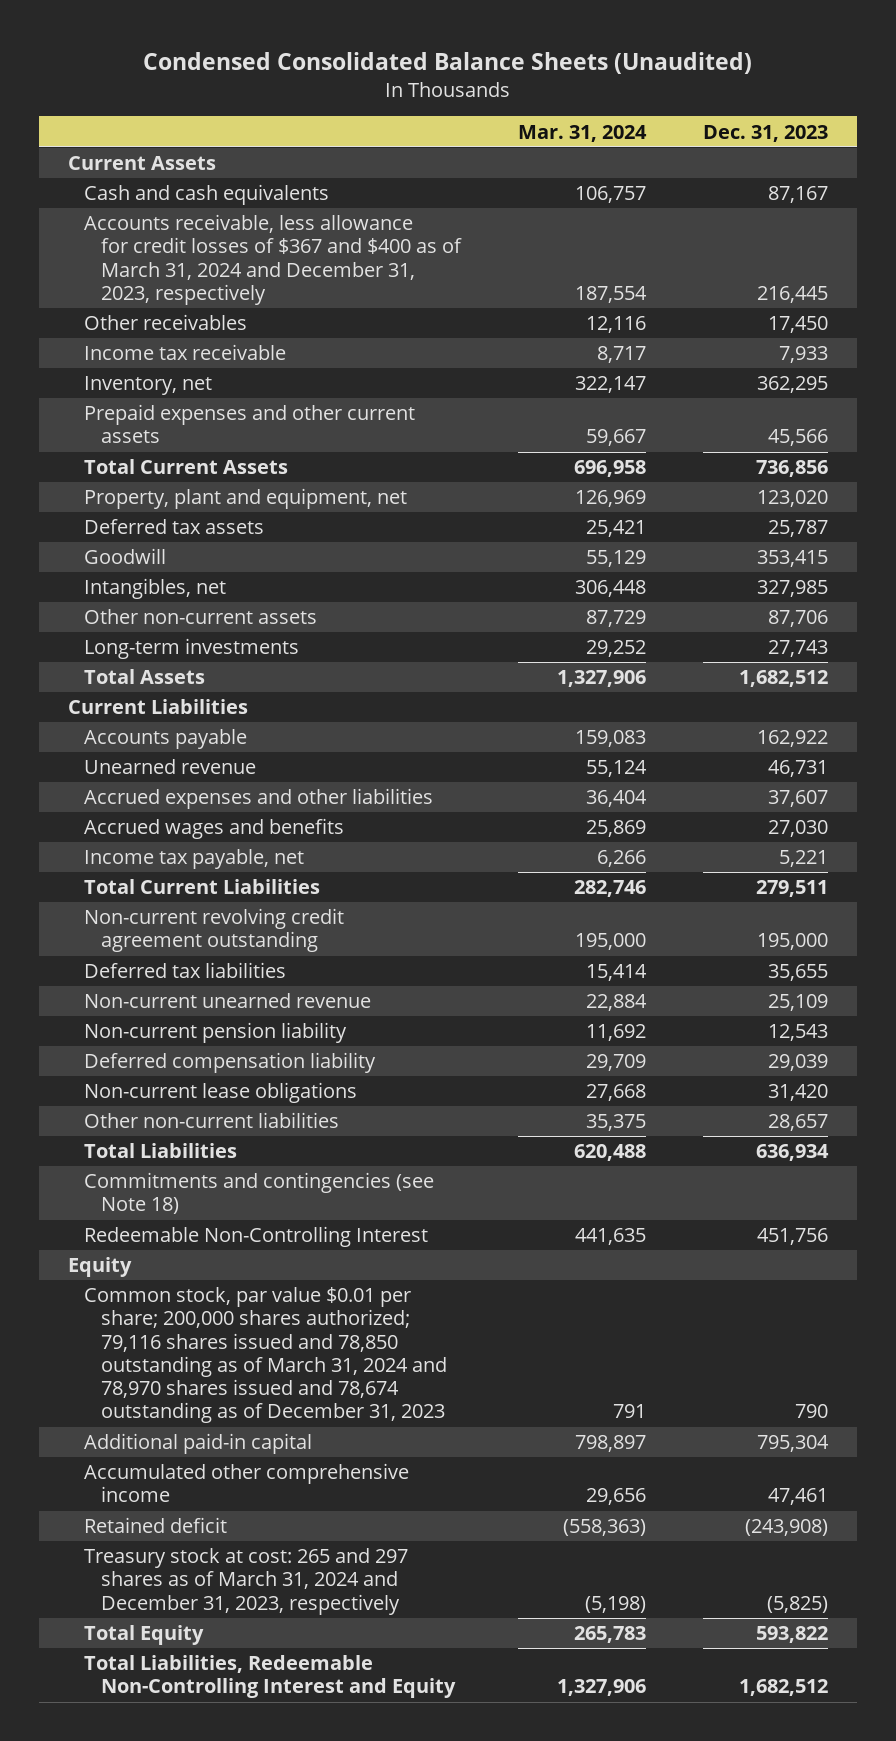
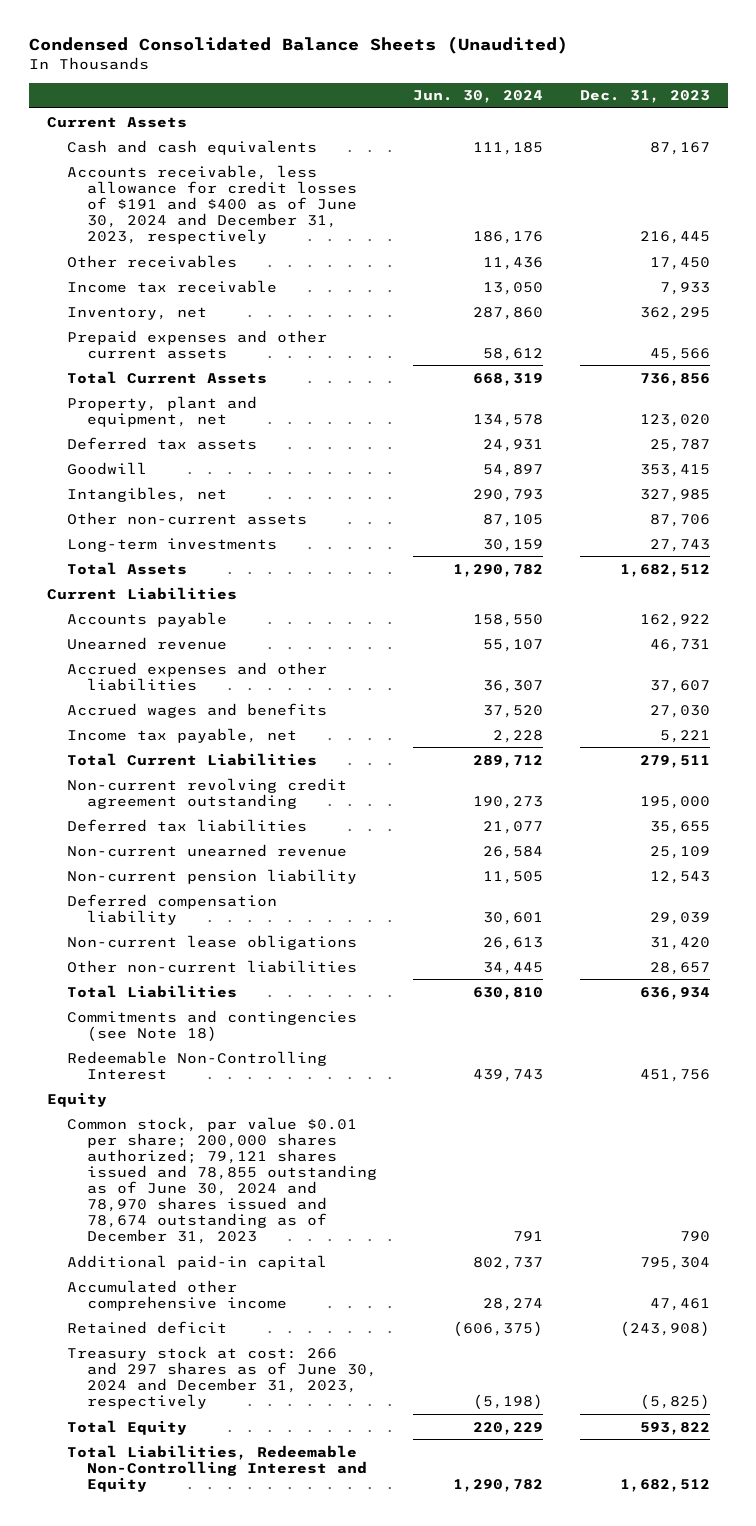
[517,124,647,142] Mar. 31, 2024 -> none
none -> [413,90,544,104] Jun. 30, 2024
[84,214,462,305] Accounts receivable, less allowance for credit losses of $367 and $400 as of March 31, 2024 and December 31, 2023, respectively -> [66,164,357,245] Accounts receivable, less allowance for credit losses of $191 and $400 as of June 30, 2024 and December 31, 2023, respectively
[84,1287,447,1424] Common stock, par value $0.01 per share; 200,000 shares authorized; 79,116 shares issued and 78,850 outstanding as of March 31, 2024 and 78,970 shares issued and 78,674 outstanding as of December 31, 2023 -> [66,1116,377,1245] Common stock, par value $0.01 per share; 200,000 shares authorized; 79,121 shares issued and 78,855 outstanding as of June 30, 2024 and 78,970 shares issued and 78,674 outstanding as of December 31, 2023
[84,1548,409,1615] Treasury stock at cost: 265 and 297 shares as of March 31, 2024 and December 31, 2023, respectively -> [66,1345,377,1409] Treasury stock at cost: 266 and 297 shares as of June 30, 2024 and December 31, 2023, respectively

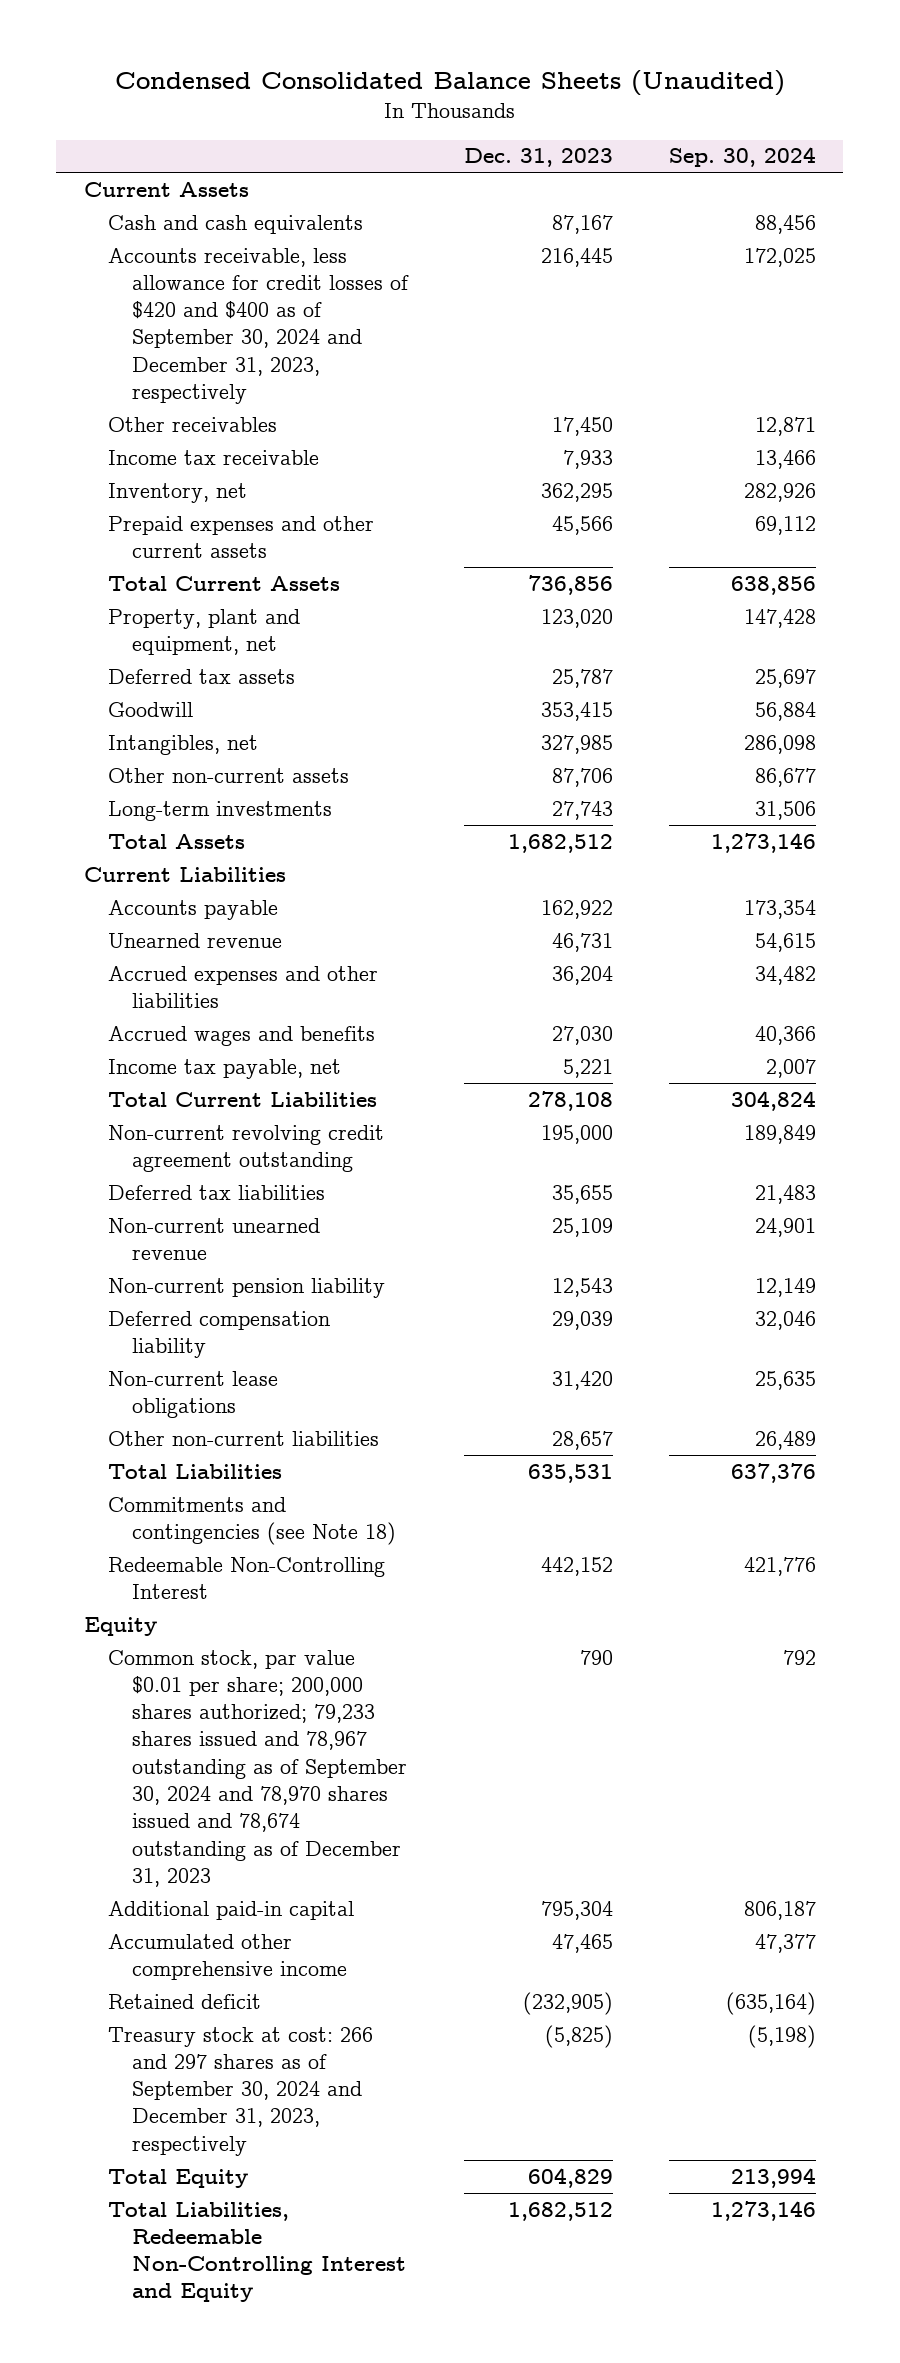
[413,90,544,104] Jun. 30, 2024 -> none
none -> [668,147,816,168] Sep. 30, 2024
[66,164,357,245] Accounts receivable, less allowance for credit losses of $191 and $400 as of June 30, 2024 and December 31, 2023, respectively -> [108,247,410,404] Accounts receivable, less allowance for credit losses of $420 and $400 as of September 30, 2024 and December 31, 2023, respectively
[649,679,710,693] 37,607 -> [551,965,613,985] 36,204
[639,754,710,768] 279,511 -> [527,1090,613,1111] 278,108
[639,986,710,1000] 636,934 -> [527,1463,613,1483] 635,531
[639,1068,710,1082] 451,756 -> [540,1556,613,1576] 442,152
[66,1116,377,1245] Common stock, par value $0.01 per share; 200,000 shares authorized; 79,121 shares issued and 78,855 outstanding as of June 30, 2024 and 78,970 shares issued and 78,674 outstanding as of December 31, 2023 -> [108,1649,408,1887] Common stock, par value $0.01 per share; 200,000 shares authorized; 79,233 shares issued and 78,967 outstanding as of September 30, 2024 and 78,970 shares issued and 78,674 outstanding as of December 31, 2023
[649,1297,710,1311] 47,461 -> [551,1933,613,1953] 47,465
[619,1320,710,1337] (243,908) -> [522,1991,613,2015] (232,905)
[66,1345,377,1409] Treasury stock at cost: 266 and 297 shares as of June 30, 2024 and December 31, 2023, respectively -> [108,2026,374,2156] Treasury stock at cost: 266 and 297 shares as of September 30, 2024 and December 31, 2023, respectively
[639,1421,710,1435] 593,822 -> [527,2167,613,2188] 604,829

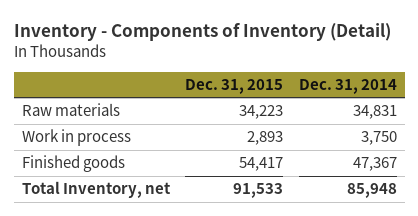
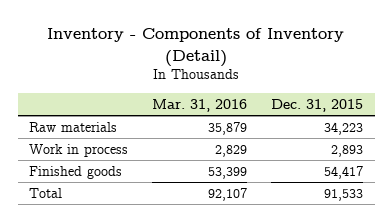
[298,79,397,95] Dec. 31, 2014 -> none
none -> [152,98,248,112] Mar. 31, 2016
[21,181,171,199] Total Inventory, net -> [29,187,63,198] Total

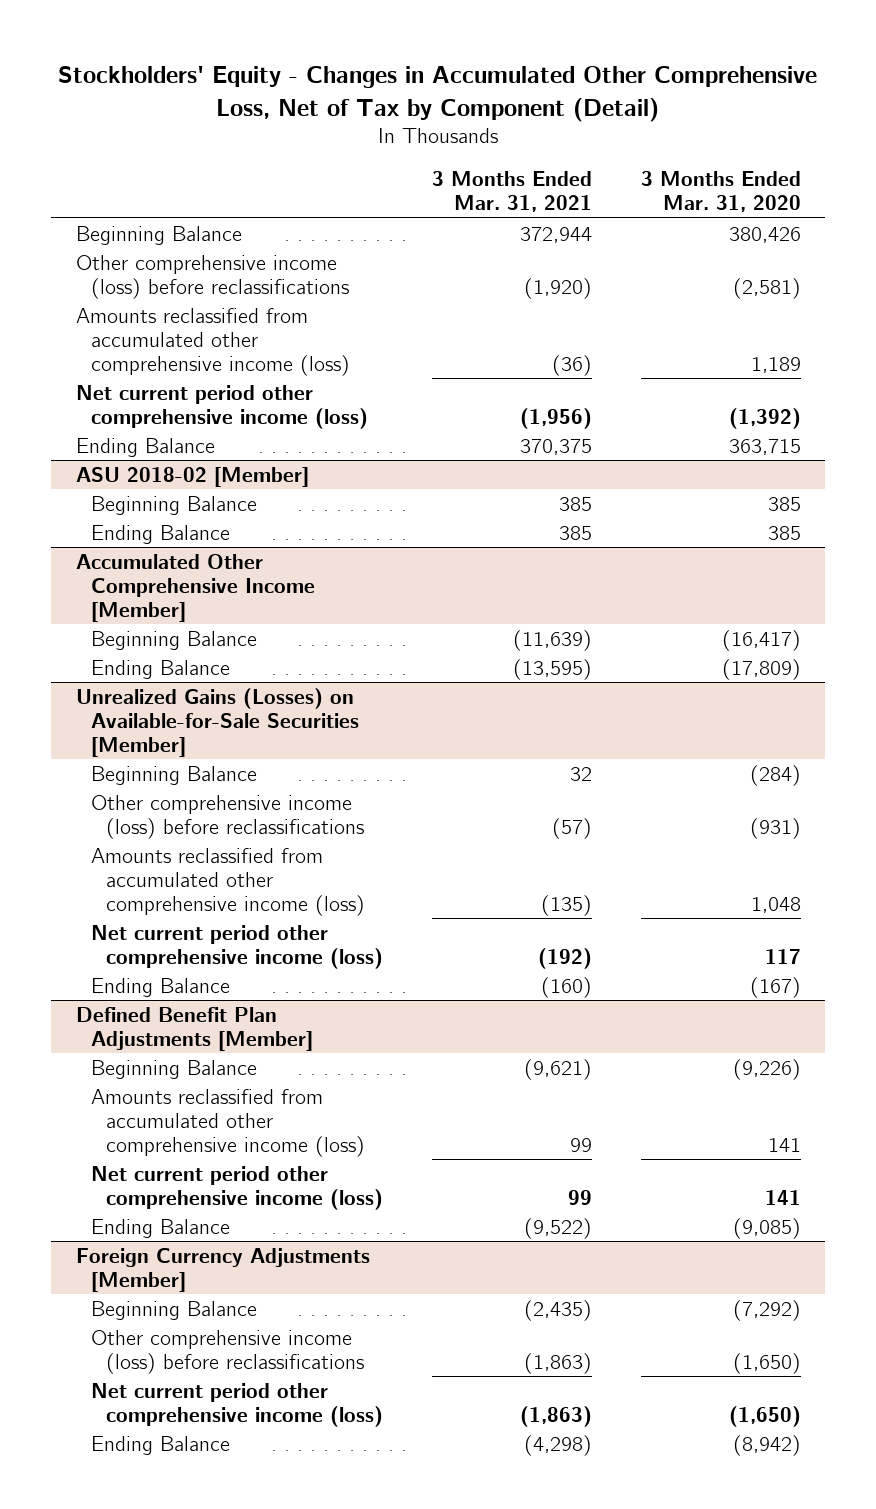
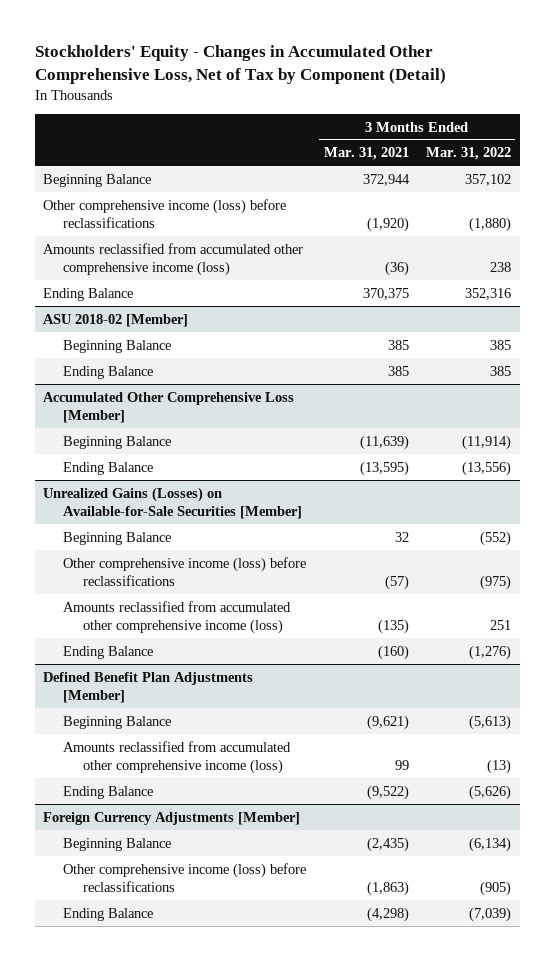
[640,171,801,213] 3 Months Ended Mar. 31, 2020 -> none
none -> [426,147,512,161] Mar. 31, 2022
[75,384,368,429] Net current period other comprehensive income (loss) -> none
[75,553,315,622] Accumulated Other Comprehensive Income [Member] -> [43,391,295,424] Accumulated Other Comprehensive Loss [Member]
[90,924,383,969] Net current period other comprehensive income (loss) -> none
[90,1165,383,1210] Net current period other comprehensive income (loss) -> none
[90,1382,383,1427] Net current period other comprehensive income (loss) -> none

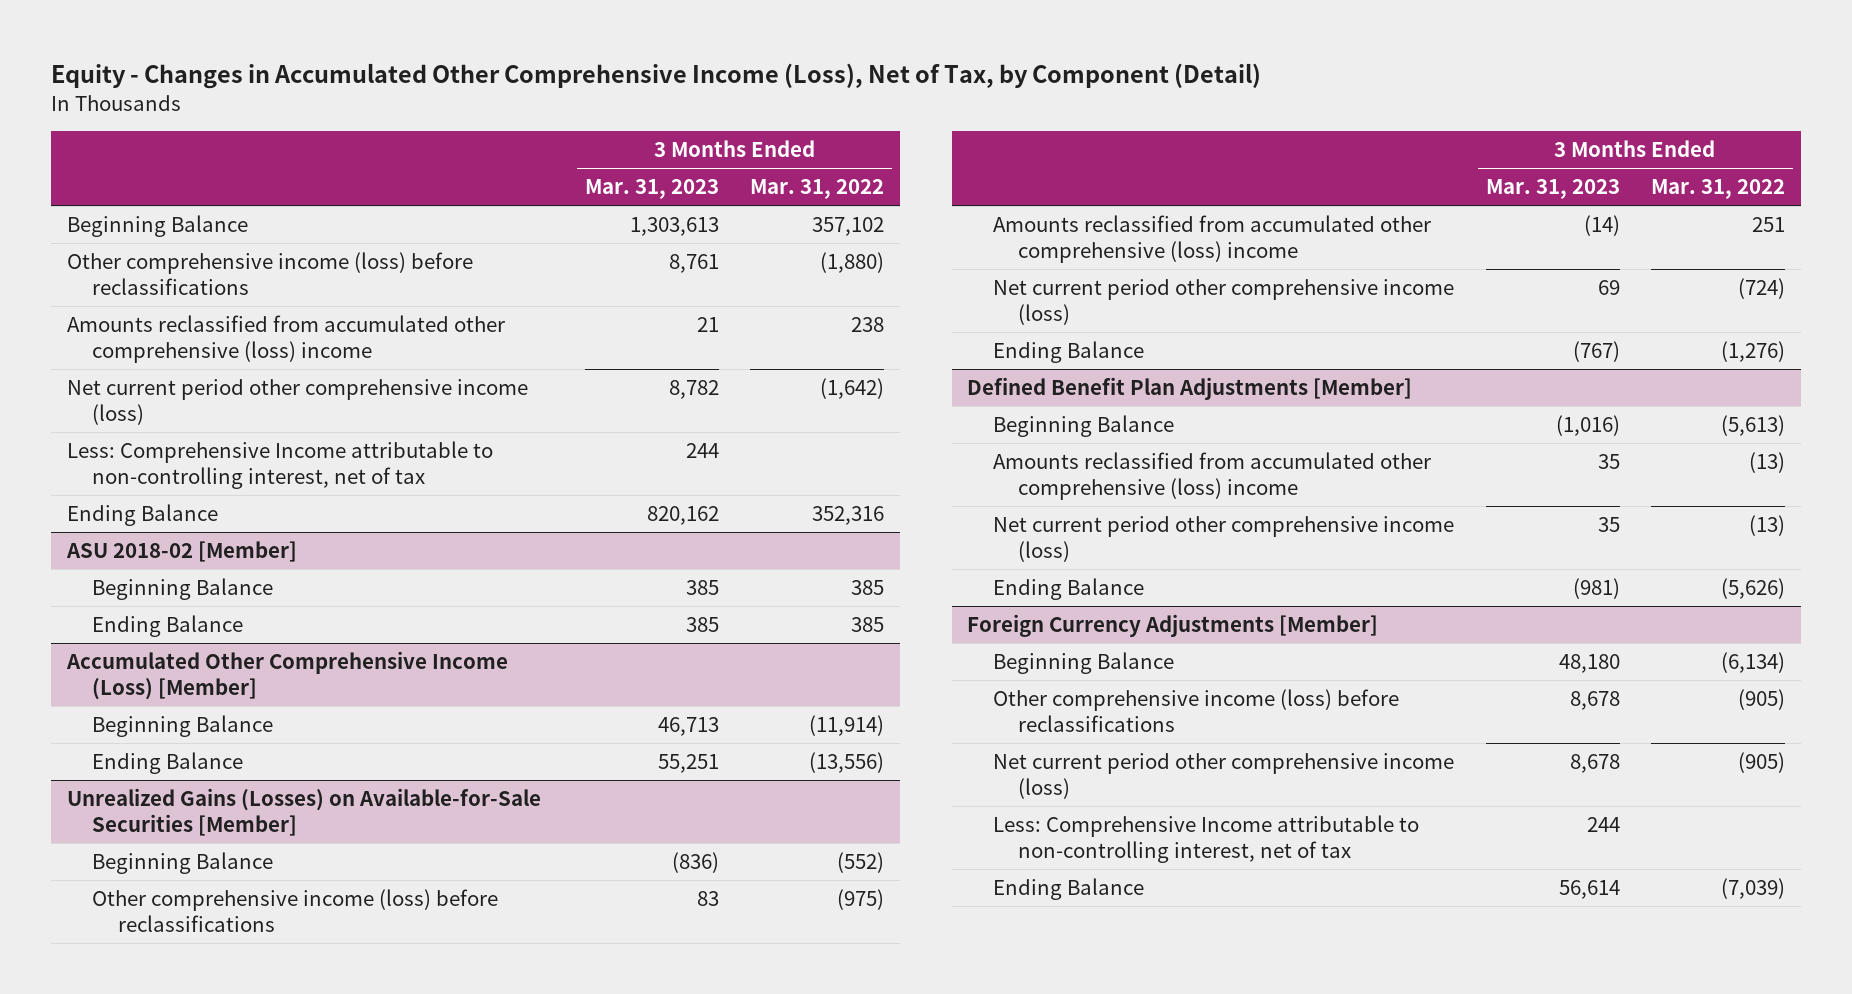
[34,45,446,85] Stockholders' Equity - Changes in Accumulated Other Comprehensive Loss, Net of Tax by Component (Detail) -> [50,62,1261,89] Equity - Changes in Accumulated Other Comprehensive Income (Loss), Net of Tax, by Component (Detail)
[323,147,409,161] Mar. 31, 2021 -> none
none -> [584,179,719,200] Mar. 31, 2023
[43,242,304,277] Amounts reclassified from accumulated other comprehensive income (loss) -> [66,315,505,364] Amounts reclassified from accumulated other comprehensive (loss) income
none -> [66,379,528,426] Net current period other comprehensive income (loss)
none -> [66,441,493,490] Less: Comprehensive Income attributable to non-controlling interest, net of tax
[43,391,295,424] Accumulated Other Comprehensive Loss [Member] -> [65,651,508,701] Accumulated Other Comprehensive Income (Loss) [Member]
[63,600,292,635] Amounts reclassified from accumulated other comprehensive income (loss) -> [992,215,1431,264] Amounts reclassified from accumulated other comprehensive (loss) income
none -> [992,279,1454,326] Net current period other comprehensive income (loss)
[63,740,292,775] Amounts reclassified from accumulated other comprehensive income (loss) -> [992,452,1431,501] Amounts reclassified from accumulated other comprehensive (loss) income
none -> [992,516,1454,563] Net current period other comprehensive income (loss)
none -> [992,753,1454,800] Net current period other comprehensive income (loss)
none -> [992,815,1419,864] Less: Comprehensive Income attributable to non-controlling interest, net of tax

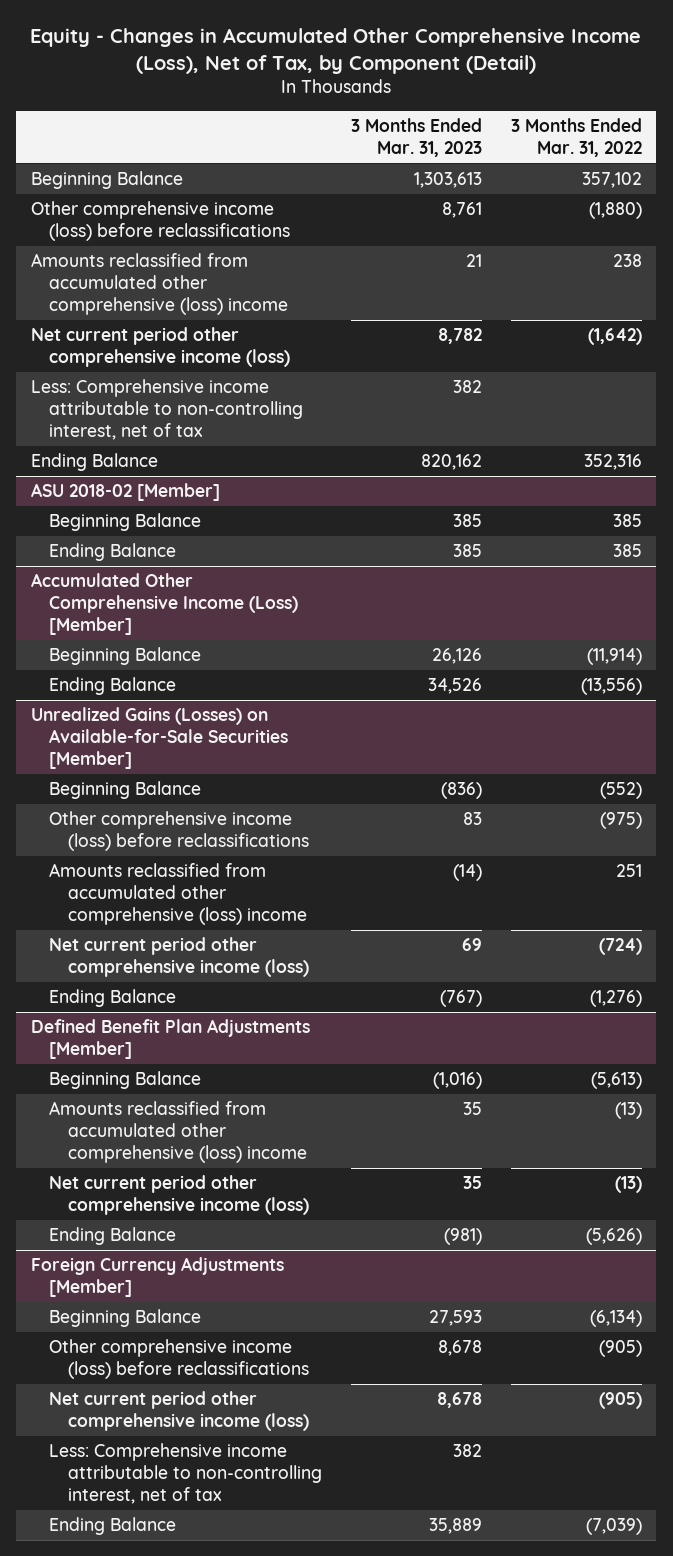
[66,441,493,490] Less: Comprehensive Income attributable to non-controlling interest, net of tax -> [30,379,304,441] Less: Comprehensive income attributable to non-controlling interest, net of tax
[685,443,719,459] 244 -> [452,380,482,394] 382
[657,717,719,737] 46,713 -> [431,648,482,665] 26,126
[657,754,719,774] 55,251 -> [427,678,482,695] 34,526
[1558,654,1620,674] 48,180 -> [428,1310,482,1327] 27,593
[992,815,1419,864] Less: Comprehensive Income attributable to non-controlling interest, net of tax -> [49,1443,322,1505] Less: Comprehensive income attributable to non-controlling interest, net of tax
[1586,817,1620,833] 244 -> [452,1444,482,1458] 382
[1558,880,1620,900] 56,614 -> [428,1518,482,1535] 35,889

